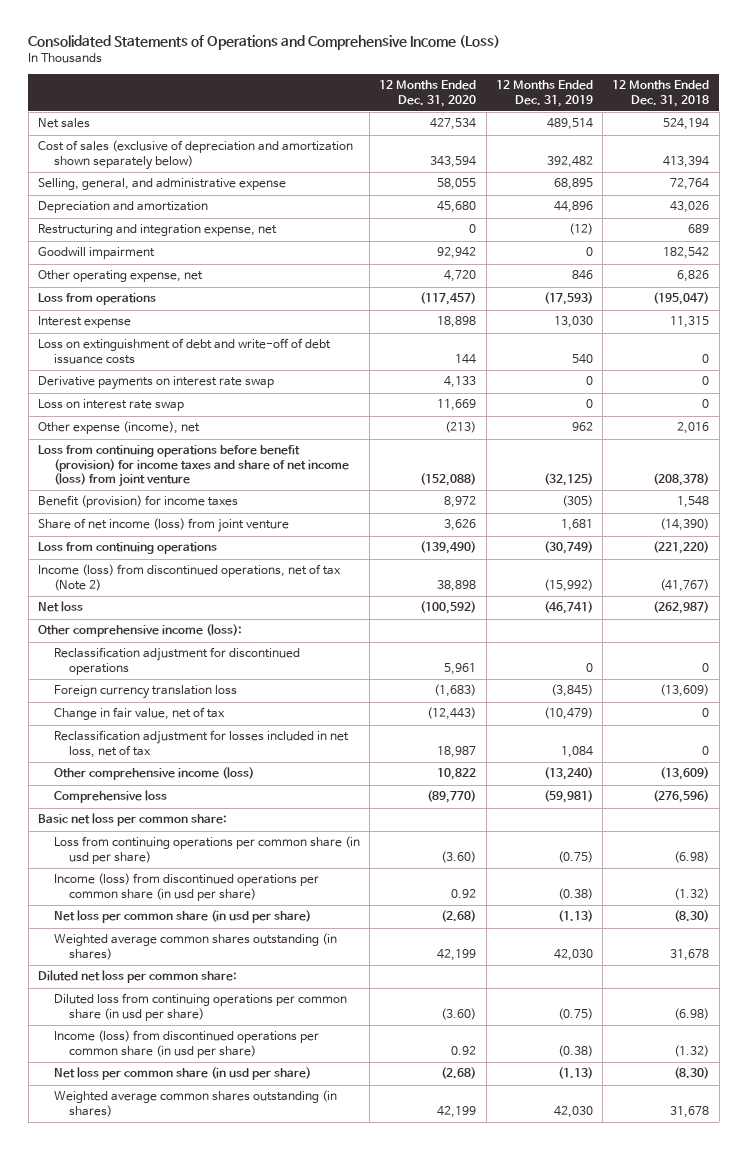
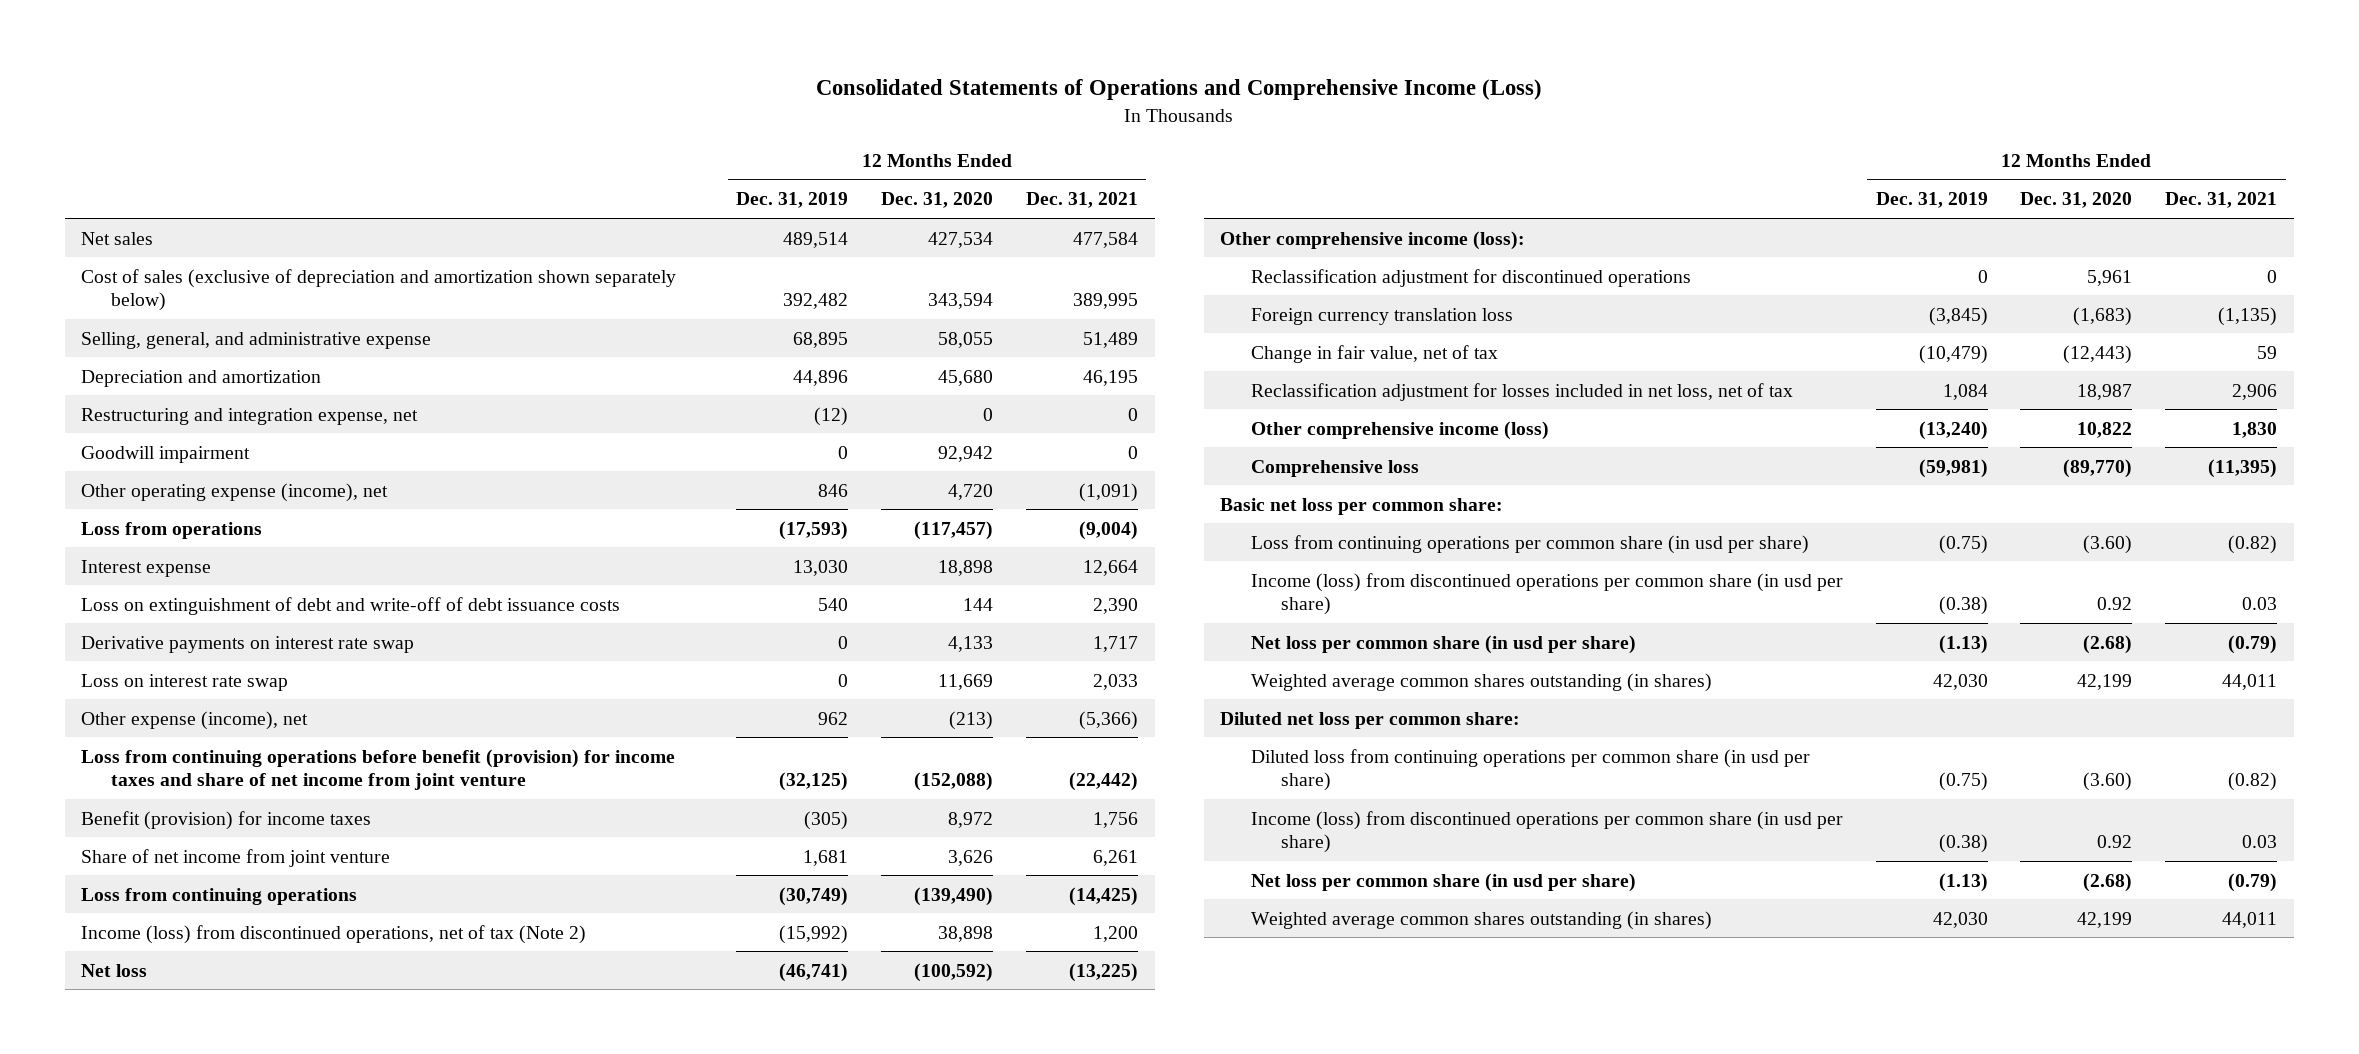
[612,80,710,107] 12 Months Ended Dec. 31, 2018 -> none
none -> [1026,192,1139,209] Dec. 31, 2021
[37,270,203,283] Other operating expense, net -> [81,482,389,502] Other operating expense (income), net
[37,445,349,488] Loss from continuing operations before benefit (provision) for income taxes and share of net income (loss) from joint venture -> [81,748,676,791] Loss from continuing operations before benefit (provision) for income taxes and share of net income from joint venture
[37,518,289,533] Share of net income (loss) from joint venture -> [81,848,391,867] Share of net income from joint venture

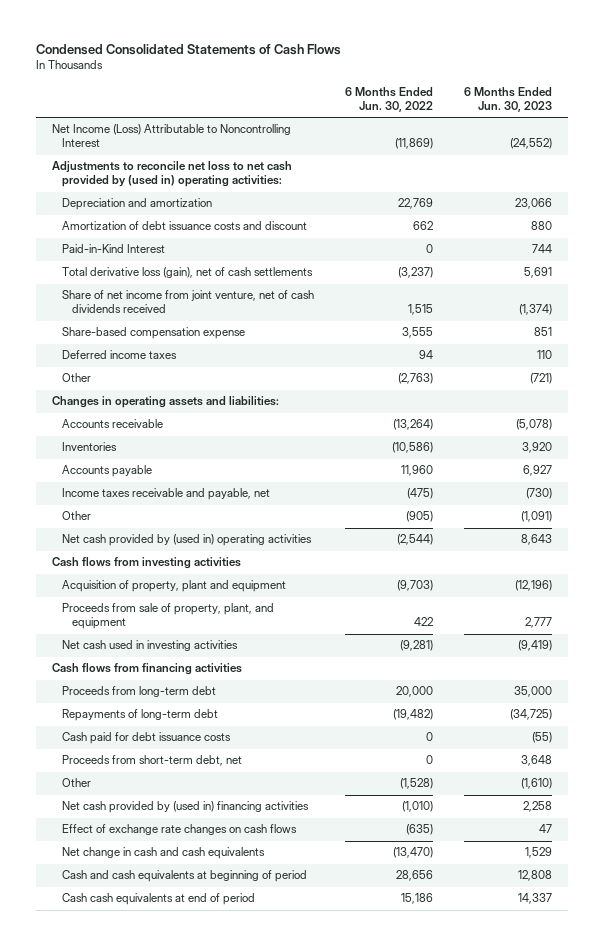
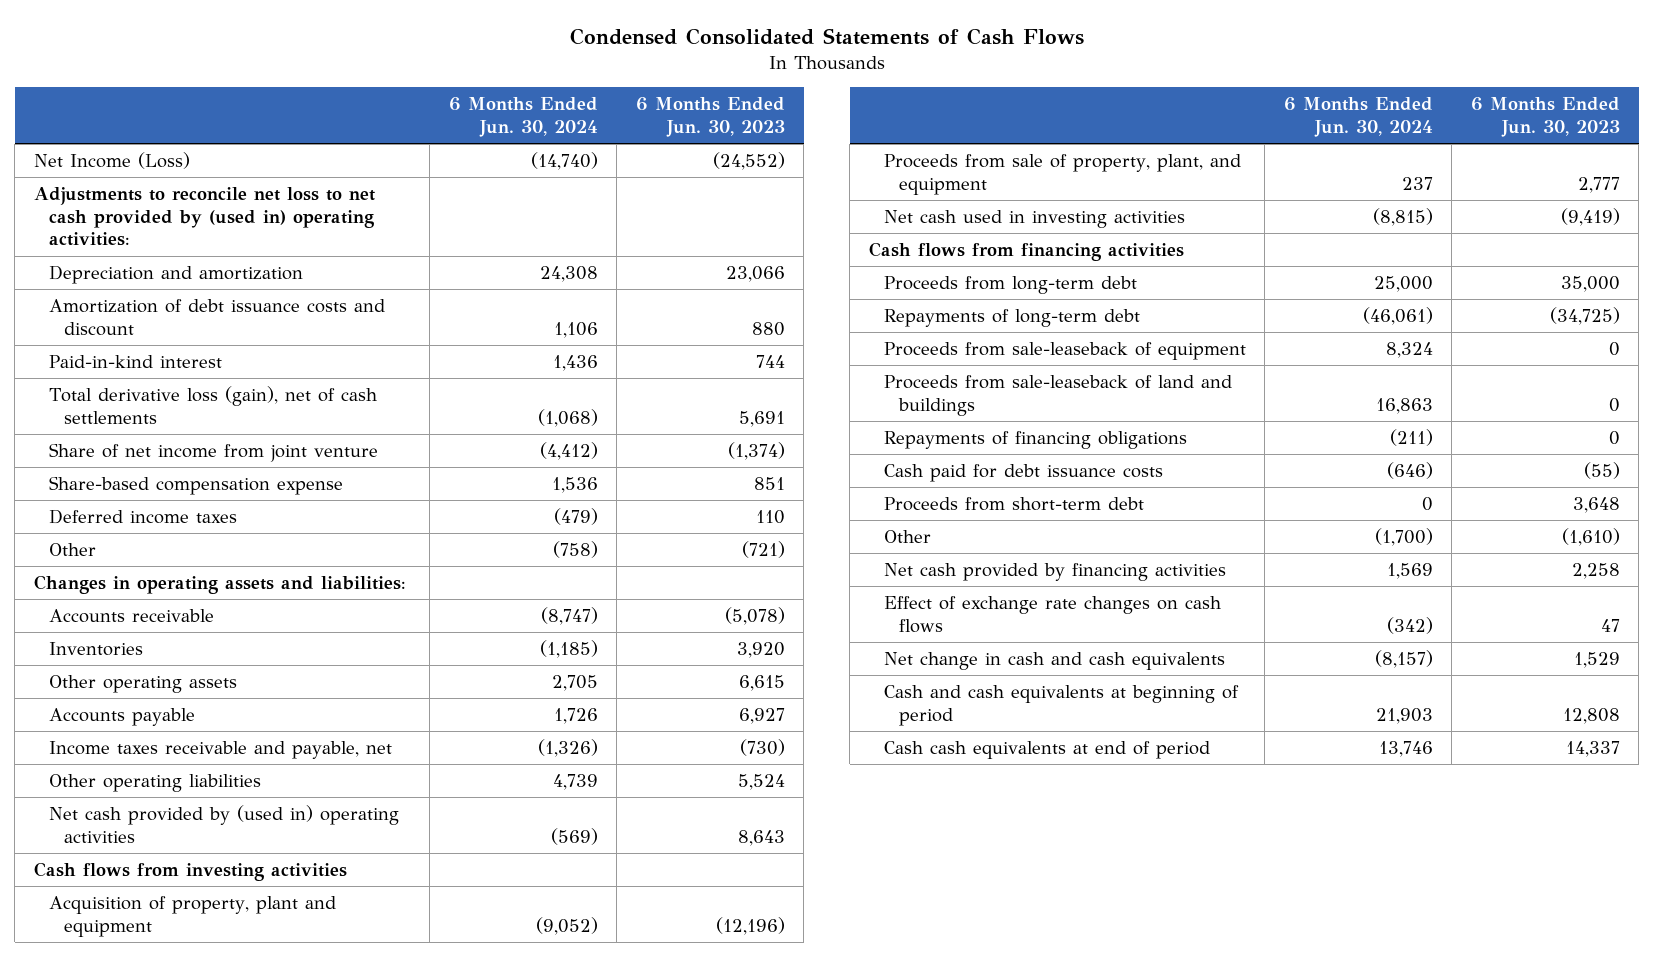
[344,86,433,112] 6 Months Ended Jun. 30, 2022 -> none
none -> [448,97,598,137] 6 Months Ended Jun. 30, 2024
[51,124,291,148] Net Income (Loss) Attributable to Noncontrolling Interest -> [33,152,190,170] Net Income (Loss)
[61,244,165,254] Paid-in-Kind Interest -> [48,355,222,369] Paid-in-kind interest
[61,290,314,314] Share of net income from joint venture, net of cash dividends received -> [48,443,378,463] Share of net income from joint venture
none -> [48,675,237,694] Other operating assets
[61,511,91,521] Other -> [48,774,261,793] Other operating liabilities
[521,511,553,523] (1,091) -> [737,774,785,791] 5,524
none -> [884,342,1247,361] Proceeds from sale-leaseback of equipment
none -> [884,375,1233,416] Proceeds from sale-leaseback of land and buildings
none -> [884,431,1188,450] Repayments of financing obligations
[61,755,242,767] Proceeds from short-term debt, net -> [884,497,1145,512] Proceeds from short-term debt
[61,801,309,814] Net cash provided by (used in) financing activities -> [884,563,1227,582] Net cash provided by financing activities

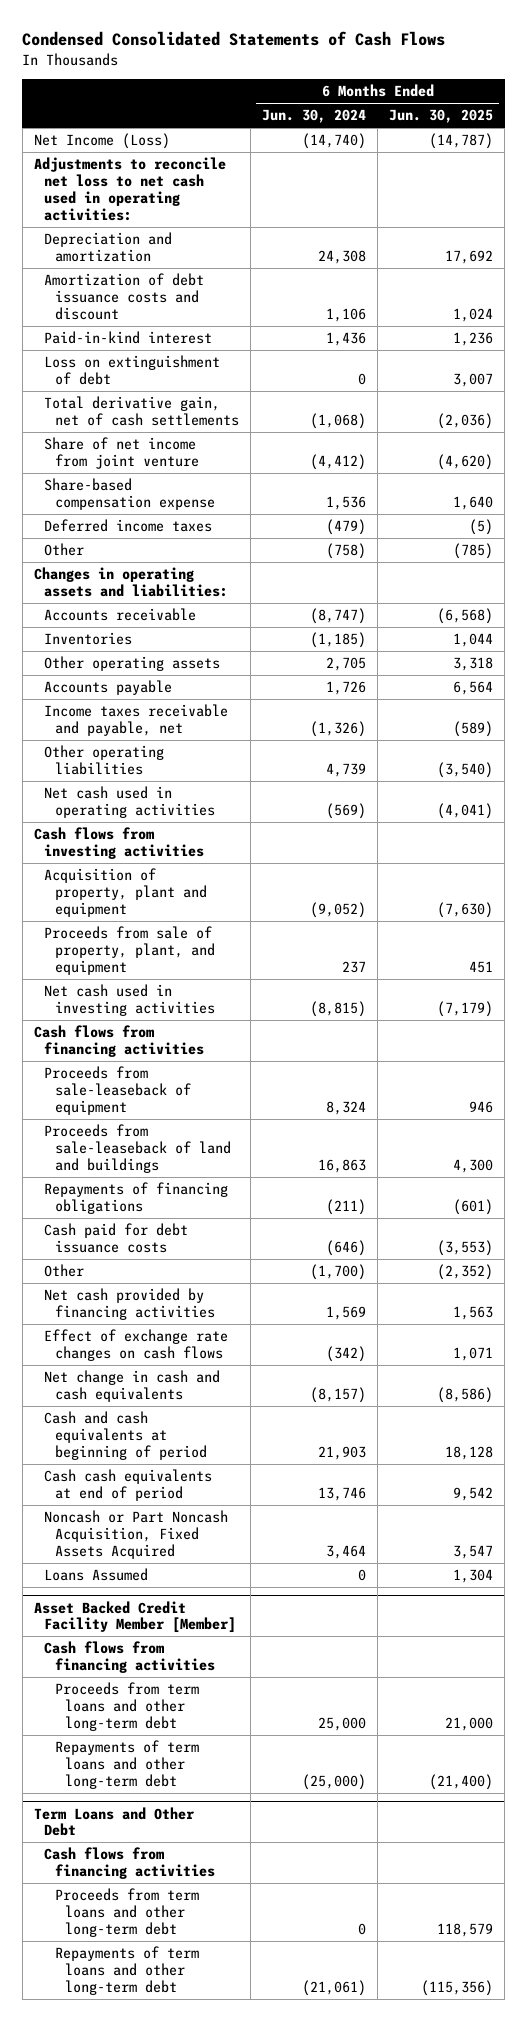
[635,97,785,137] 6 Months Ended Jun. 30, 2023 -> none
none -> [389,109,494,124] Jun. 30, 2025
[33,187,375,247] Adjustments to reconcile net loss to net cash provided by (used in) operating activities: -> [34,157,227,221] Adjustments to reconcile net loss to net cash used in operating activities:
none -> [44,355,221,386] Loss on extinguishment of debt
[48,386,377,424] Total derivative loss (gain), net of cash settlements -> [44,396,239,427] Total derivative gain, net of cash settlements
[48,805,399,843] Net cash provided by (used in) operating activities -> [44,786,215,819] Net cash used in operating activities
[884,276,1138,295] Proceeds from long-term debt -> none
[884,309,1141,328] Repayments of long-term debt -> none
[884,497,1145,512] Proceeds from short-term debt -> none
none -> [44,1510,229,1559] Noncash or Part Noncash Acquisition, Fixed Assets Acquired
none -> [44,1568,149,1582] Loans Assumed
none -> [34,1600,237,1634] Asset Backed Credit Facility Member [Member]
none -> [44,1641,215,1674] Cash flows from financing activities
none -> [54,1682,199,1731] Proceeds from term loans and other long-term debt
none -> [54,1740,199,1789] Repayments of term loans and other long-term debt
none -> [34,1806,196,1837] Term Loans and Other Debt
none -> [44,1847,215,1880] Cash flows from financing activities
none -> [54,1888,199,1937] Proceeds from term loans and other long-term debt
none -> [54,1946,199,1995] Repayments of term loans and other long-term debt

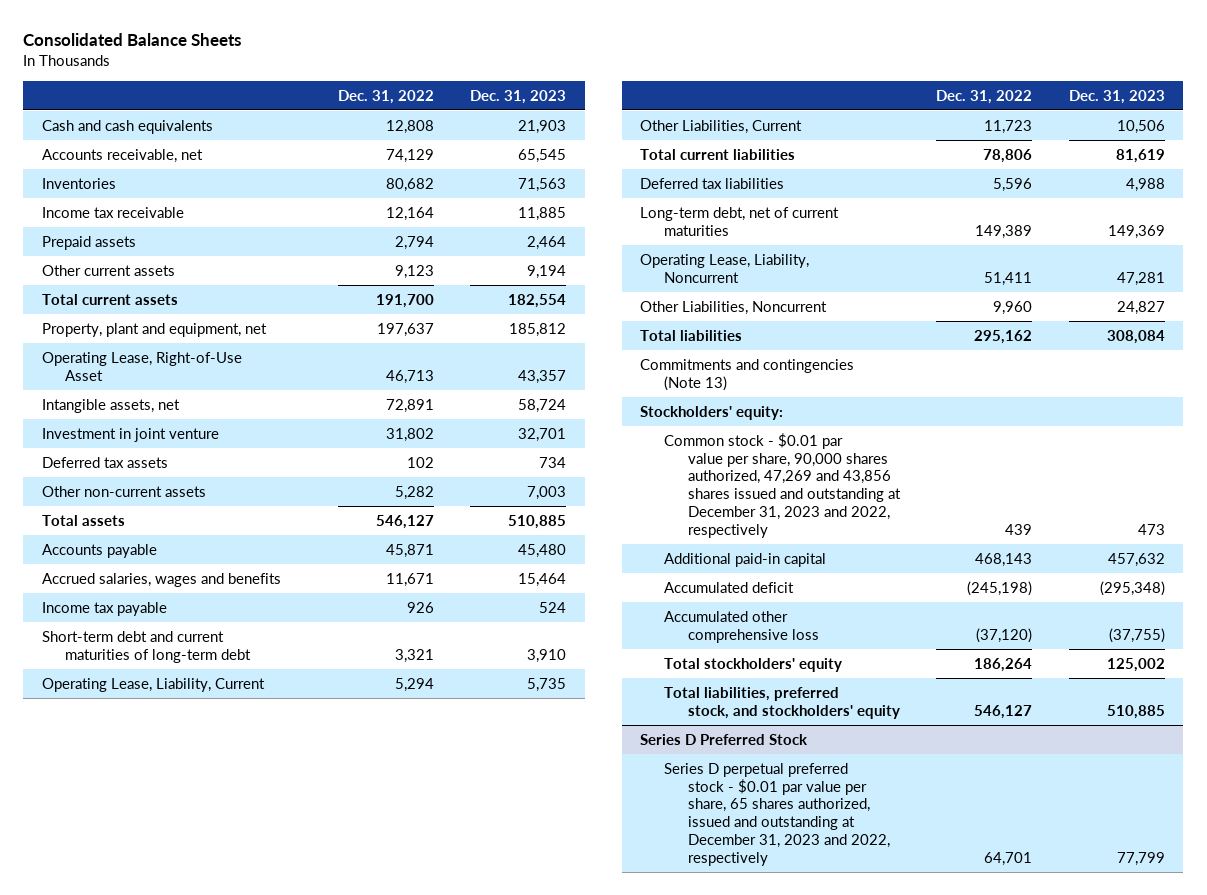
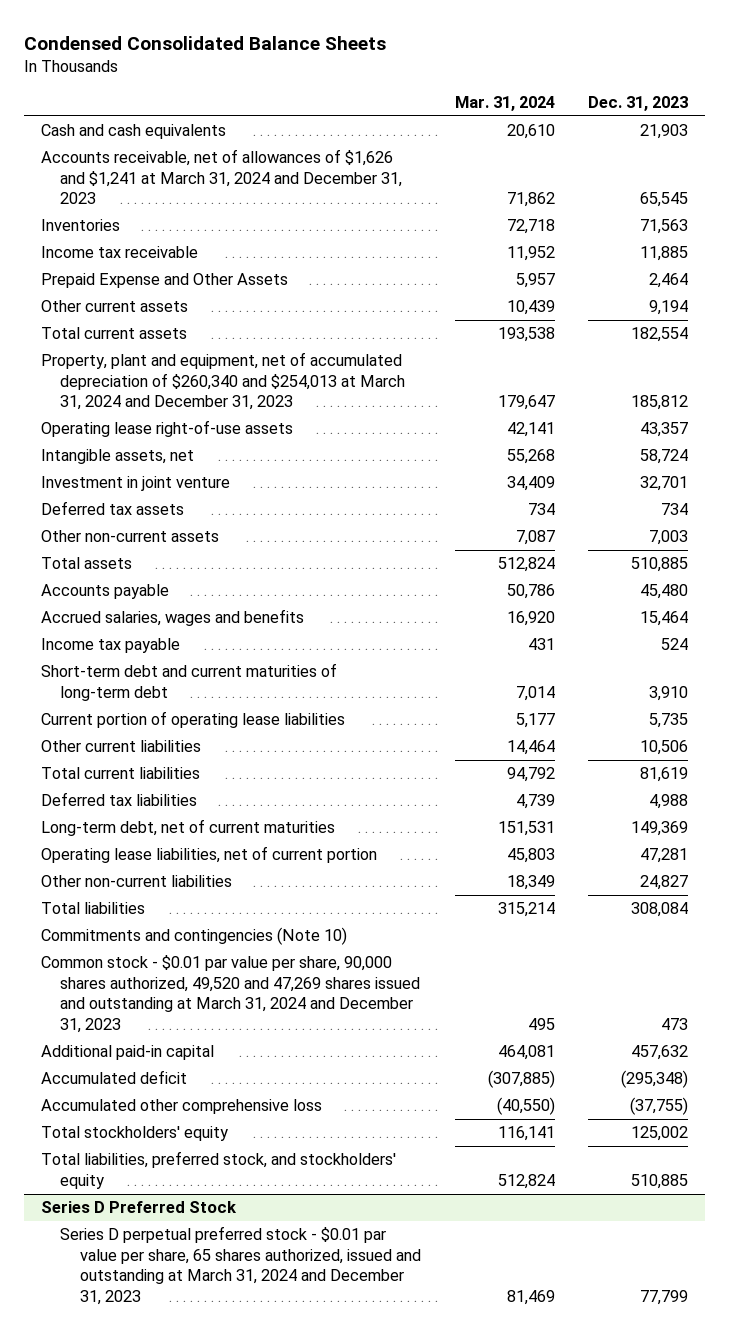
[23,33,242,47] Consolidated Balance Sheets -> [23,35,386,50] Condensed Consolidated Balance Sheets
[337,89,434,104] Dec. 31, 2022 -> none
none -> [454,96,555,112] Mar. 31, 2024
[41,148,203,163] Accounts receivable, net -> [40,149,403,205] Accounts receivable, net of allowances of $1,626 and $1,241 at March 31, 2024 and December 31, 2023
[41,235,136,250] Prepaid assets -> [40,273,288,289] Prepaid Expense and Other Assets
[41,322,267,337] Property, plant and equipment, net -> [40,352,406,411] Property, plant and equipment, net of accumulated depreciation of $260,340 and $254,013 at March 31, 2024 and December 31, 2023
[41,351,242,381] Operating Lease, Right-of-Use Asset -> [40,420,293,438] Operating lease right-of-use assets
[41,677,265,692] Operating Lease, Liability, Current -> [40,711,345,729] Current portion of operating lease liabilities
[640,119,803,134] Other Liabilities, Current -> [40,740,201,753] Other current liabilities
[640,253,810,283] Operating Lease, Liability, Noncurrent -> [40,846,377,864] Operating lease liabilities, net of current portion
[640,300,828,315] Other Liabilities, Noncurrent -> [40,875,232,888] Other non-current liabilities
[640,405,784,420] Stockholders' equity: -> none
[640,358,855,391] Commitments and contingencies (Note 13) -> [40,927,347,946] Commitments and contingencies (Note 10)
[663,432,901,538] Common stock - $0.01 par value per share, 90,000 shares authorized, 47,269 and 43,856 shares issued and outstanding at December 31, 2023 and 2022, respectively -> [40,955,421,1033] Common stock - $0.01 par value per share, 90,000 shares authorized, 49,520 and 47,269 shares issued and outstanding at March 31, 2024 and December 31, 2023
[663,762,890,866] Series D perpetual preferred stock - $0.01 par value per share, 65 shares authorized, issued and outstanding at December 31, 2023 and 2022, respectively -> [60,1226,422,1305] Series D perpetual preferred stock - $0.01 par value per share, 65 shares authorized, issued and outstanding at March 31, 2024 and December 31, 2023

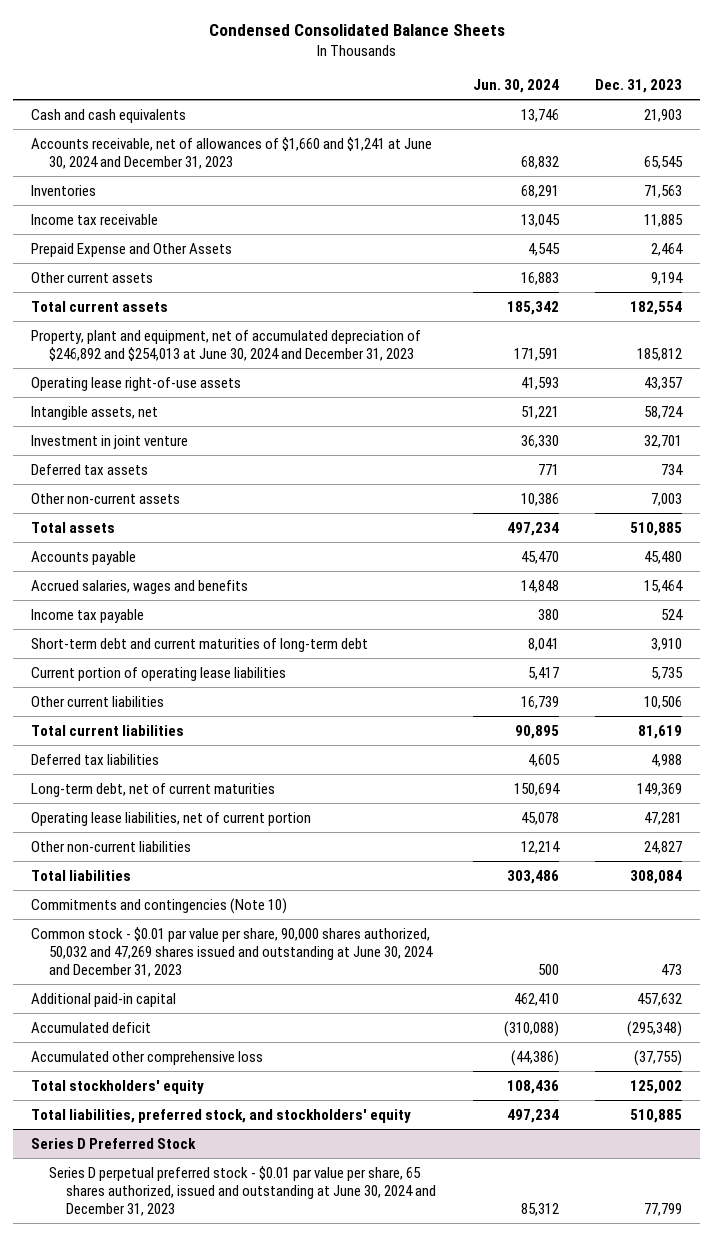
[454,96,555,112] Mar. 31, 2024 -> none
none -> [472,79,559,94] Jun. 30, 2024
[40,149,403,205] Accounts receivable, net of allowances of $1,626 and $1,241 at March 31, 2024 and December 31, 2023 -> [31,136,433,169] Accounts receivable, net of allowances of $1,660 and $1,241 at June 30, 2024 and December 31, 2023
[40,352,406,411] Property, plant and equipment, net of accumulated depreciation of $260,340 and $254,013 at March 31, 2024 and December 31, 2023 -> [31,329,422,361] Property, plant and equipment, net of accumulated depreciation of $246,892 and $254,013 at June 30, 2024 and December 31, 2023
[40,955,421,1033] Common stock - $0.01 par value per share, 90,000 shares authorized, 49,520 and 47,269 shares issued and outstanding at March 31, 2024 and December 31, 2023 -> [31,926,433,978] Common stock - $0.01 par value per share, 90,000 shares authorized, 50,032 and 47,269 shares issued and outstanding at June 30, 2024 and December 31, 2023
[60,1226,422,1305] Series D perpetual preferred stock - $0.01 par value per share, 65 shares authorized, issued and outstanding at March 31, 2024 and December 31, 2023 -> [48,1165,437,1217] Series D perpetual preferred stock - $0.01 par value per share, 65 shares authorized, issued and outstanding at June 30, 2024 and December 31, 2023

